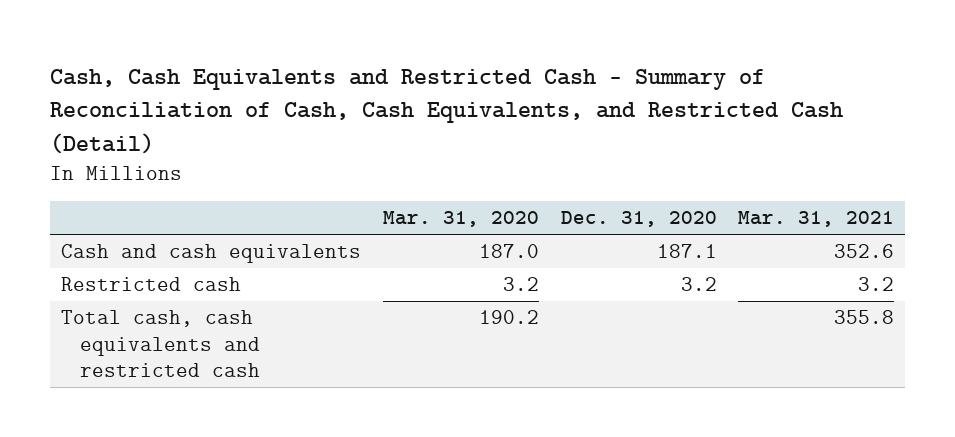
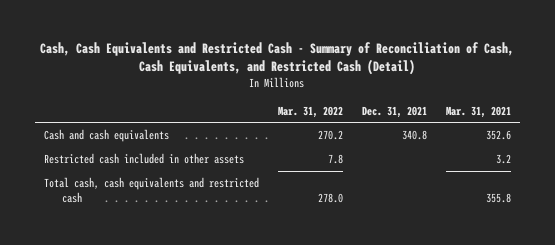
[382,211,539,228] Mar. 31, 2020 -> none
[560,211,717,228] Dec. 31, 2020 -> none
none -> [278,105,344,118] Mar. 31, 2022
none -> [361,105,427,118] Dec. 31, 2021
[61,277,242,292] Restricted cash -> [44,152,245,164] Restricted cash included in other assets

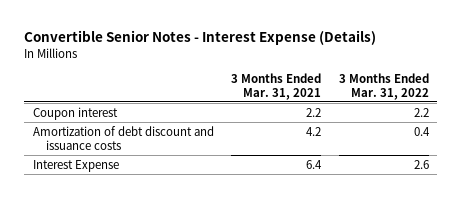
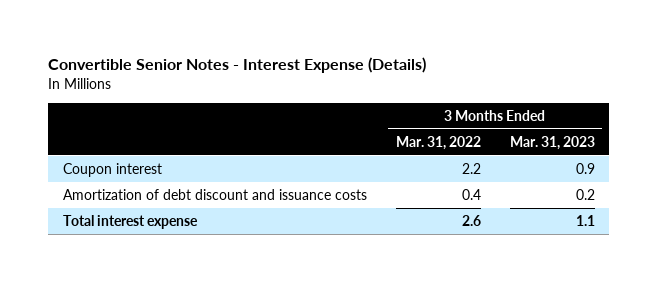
[231,72,322,100] 3 Months Ended Mar. 31, 2021 -> none
none -> [509,135,595,150] Mar. 31, 2023
[32,159,119,172] Interest Expense -> [62,214,198,229] Total interest expense

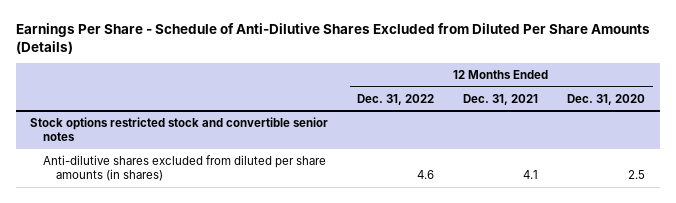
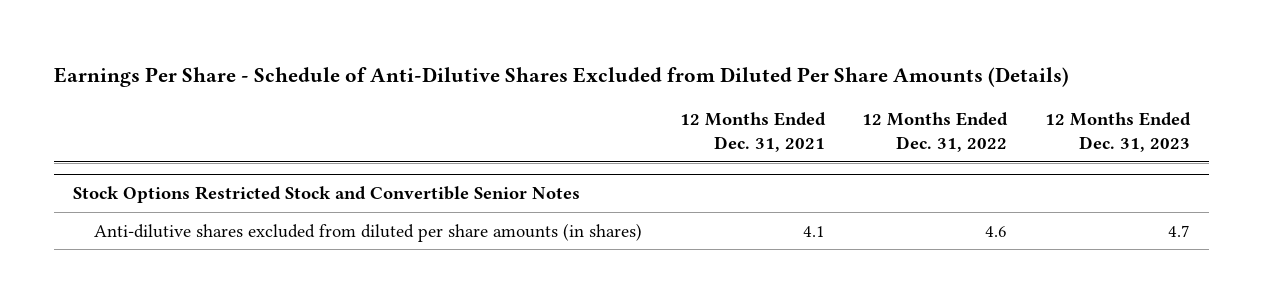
[567,93,646,105] Dec. 31, 2020 -> none
none -> [1044,112,1191,152] 12 Months Ended Dec. 31, 2023
[30,116,329,142] Stock options restricted stock and convertible senior notes -> [72,186,580,204] Stock Options Restricted Stock and Convertible Senior Notes

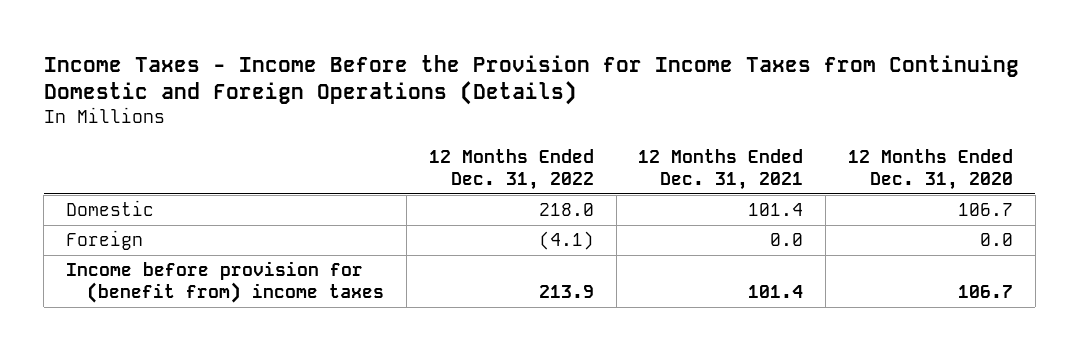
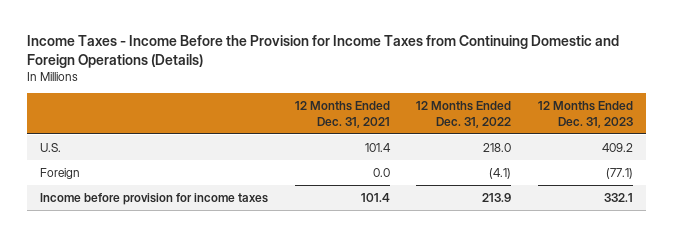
[848,148,1014,190] 12 Months Ended Dec. 31, 2020 -> none
none -> [537,101,633,128] 12 Months Ended Dec. 31, 2023
[66,200,155,217] Domestic -> [40,142,62,152] U.S.
[66,261,385,304] Income before provision for (benefit from) income taxes -> [40,192,269,205] Income before provision for income taxes

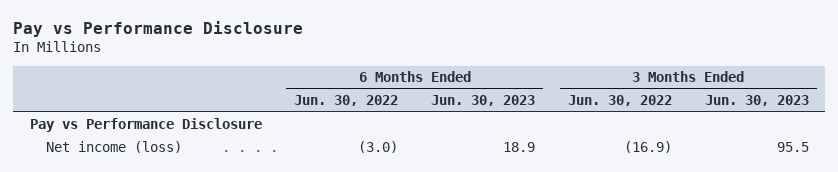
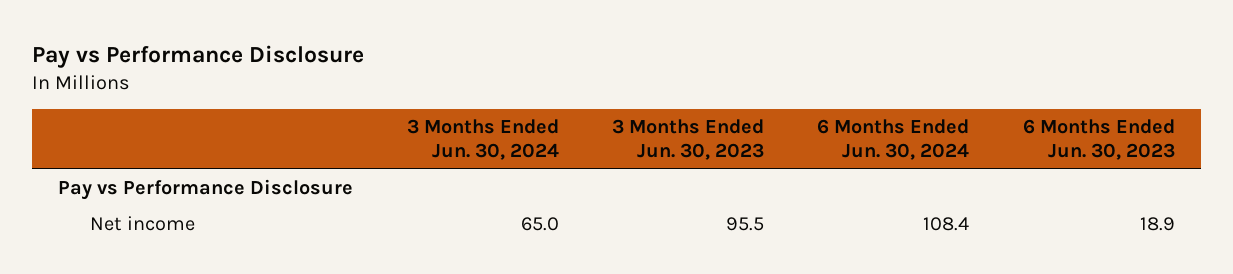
[294,94,399,106] Jun. 30, 2022 -> none
[567,94,672,106] Jun. 30, 2022 -> none
none -> [406,119,559,160] 3 Months Ended Jun. 30, 2024
none -> [817,119,970,160] 6 Months Ended Jun. 30, 2024
[45,141,182,154] Net income (loss) -> [89,216,195,232] Net income

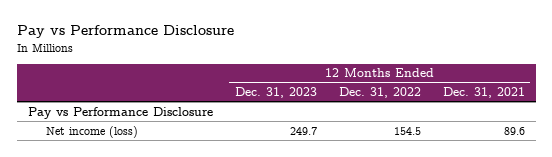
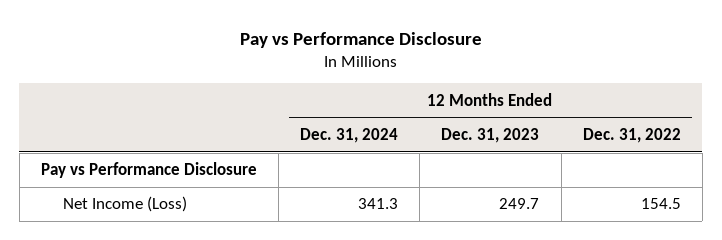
[442,87,525,99] Dec. 31, 2021 -> none
none -> [300,128,399,144] Dec. 31, 2024
[45,125,138,138] Net income (loss) -> [62,196,187,213] Net Income (Loss)

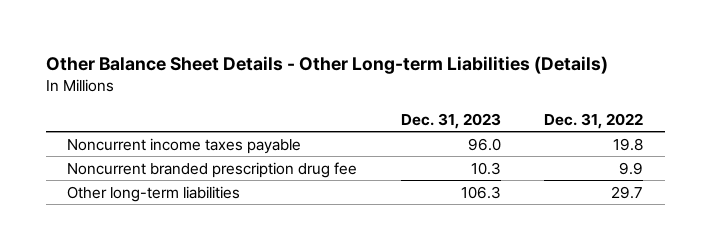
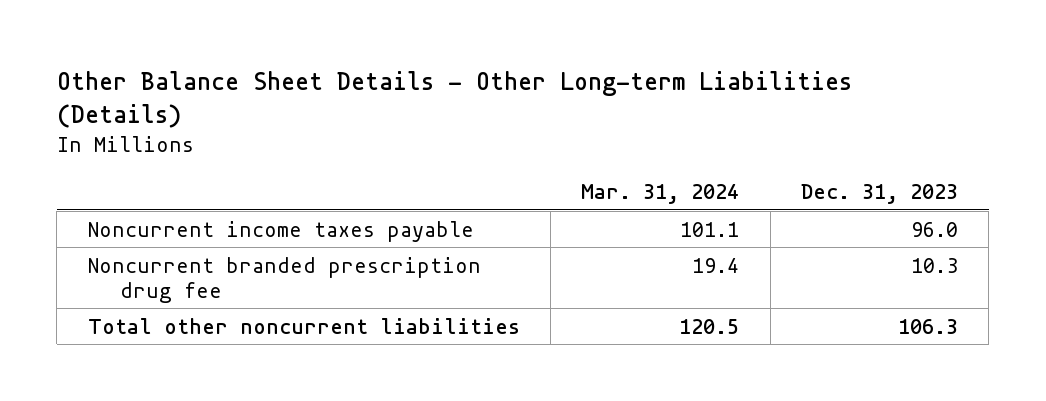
[543,112,643,129] Dec. 31, 2022 -> none
none -> [581,183,740,204] Mar. 31, 2024
[67,185,241,202] Other long-term liabilities -> [87,317,520,334] Total other noncurrent liabilities

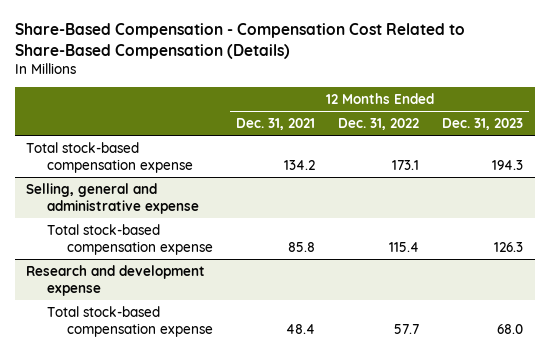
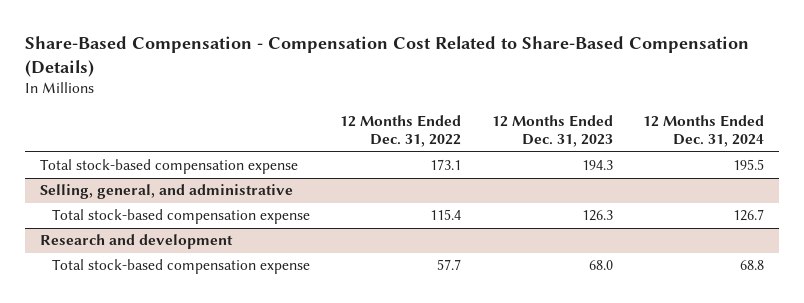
[236,117,316,130] Dec. 31, 2021 -> none
none -> [642,115,764,148] 12 Months Ended Dec. 31, 2024
[26,182,199,214] Selling, general and administrative expense -> [39,184,293,200] Selling, general, and administrative
[26,264,206,296] Research and development expense -> [39,234,233,250] Research and development

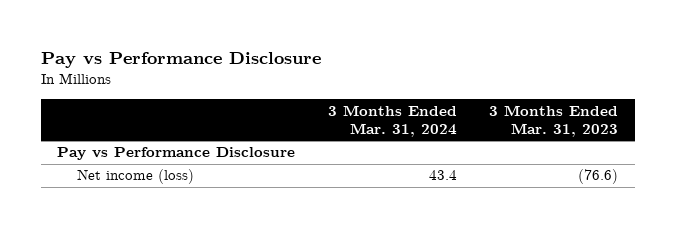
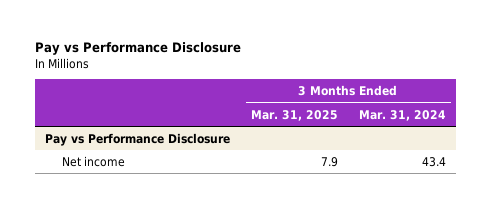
[489,104,619,137] 3 Months Ended Mar. 31, 2023 -> none
none -> [250,109,338,121] Mar. 31, 2025
[76,169,194,185] Net income (loss) -> [61,155,125,167] Net income

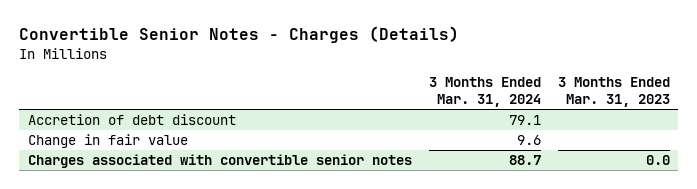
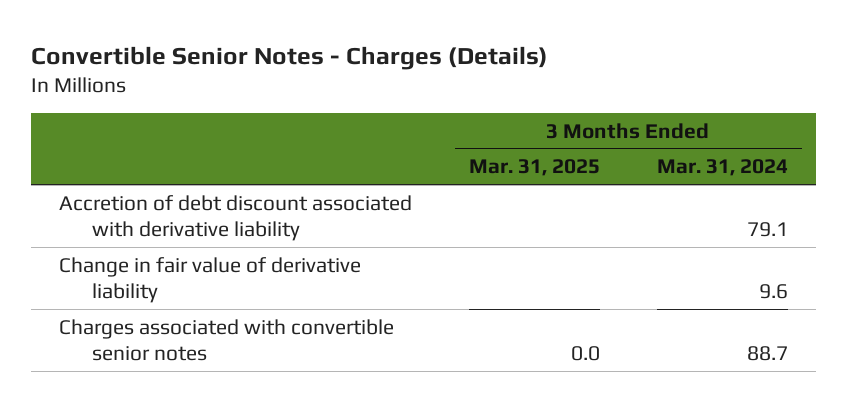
[557,77,670,108] 3 Months Ended Mar. 31, 2023 -> none
none -> [468,159,600,177] Mar. 31, 2025
[27,114,236,126] Accretion of debt discount -> [59,194,413,241] Accretion of debt discount associated with derivative liability
[27,134,188,149] Change in fair value -> [59,256,362,303] Change in fair value of derivative liability

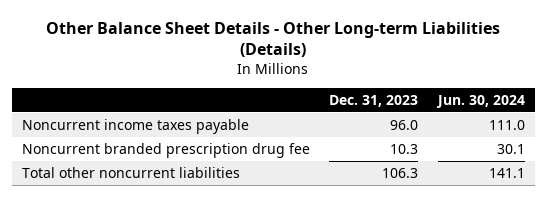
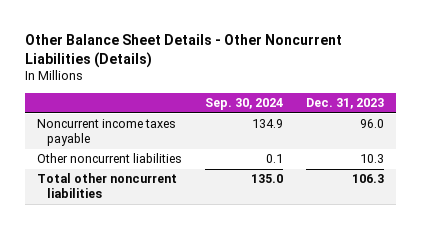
[46,21,501,58] Other Balance Sheet Details - Other Long-term Liabilities (Details) -> [25,33,343,68] Other Balance Sheet Details - Other Noncurrent Liabilities (Details)
[435,94,525,108] Jun. 30, 2024 -> none
none -> [205,98,284,111] Sep. 30, 2024
[21,142,310,158] Noncurrent branded prescription drug fee -> [37,153,183,164] Other noncurrent liabilities

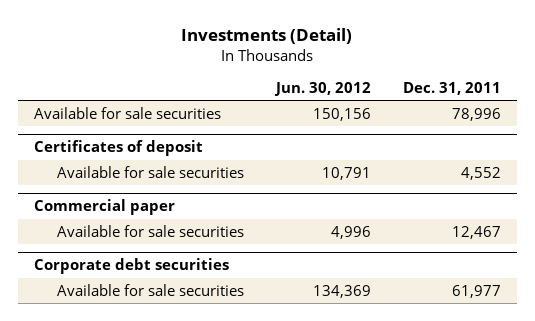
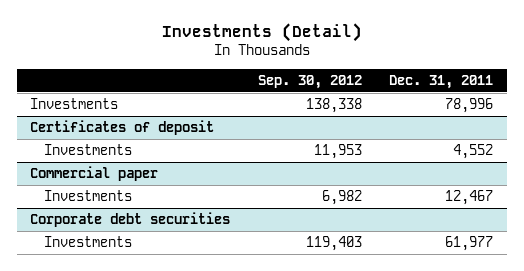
[273,82,371,97] Jun. 30, 2012 -> none
none -> [257,74,362,89] Sep. 30, 2012
[33,106,221,119] Available for sale securities -> [30,98,119,110] Investments
[56,165,244,178] Available for sale securities -> [44,144,133,156] Investments
[56,224,244,237] Available for sale securities -> [44,190,133,202] Investments
[56,283,244,296] Available for sale securities -> [44,236,133,248] Investments

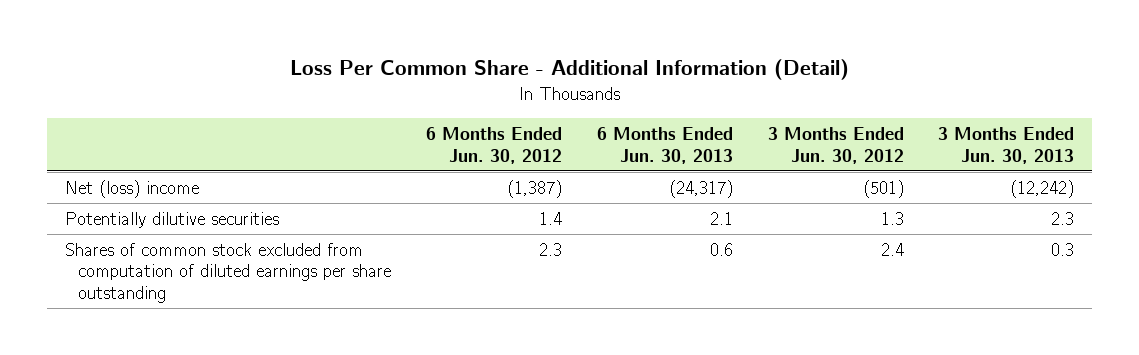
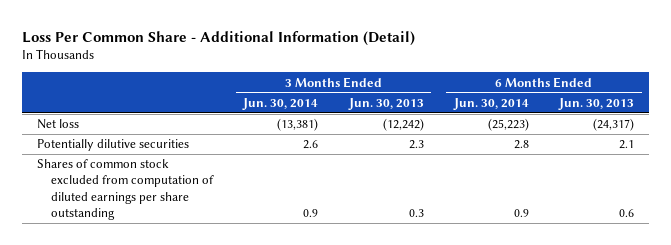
[426,127,563,164] 6 Months Ended Jun. 30, 2012 -> none
[767,127,904,164] 3 Months Ended Jun. 30, 2012 -> none
none -> [242,97,319,110] Jun. 30, 2014
none -> [452,97,529,110] Jun. 30, 2014
[64,179,199,198] Net (loss) income -> [36,119,79,130] Net loss

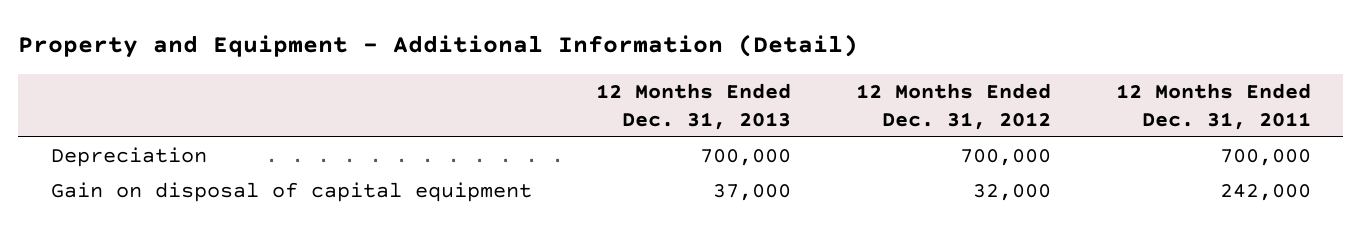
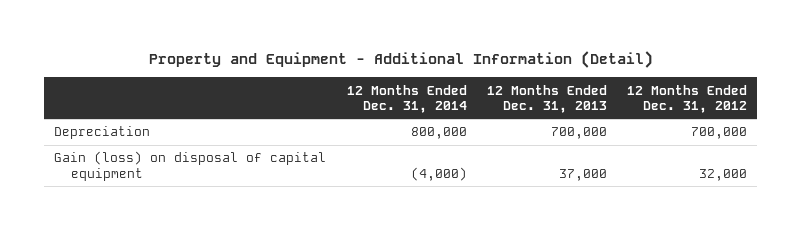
[1115,82,1311,130] 12 Months Ended Dec. 31, 2011 -> none
none -> [346,84,467,114] 12 Months Ended Dec. 31, 2014
[50,181,532,202] Gain on disposal of capital equipment -> [54,151,327,181] Gain (loss) on disposal of capital equipment

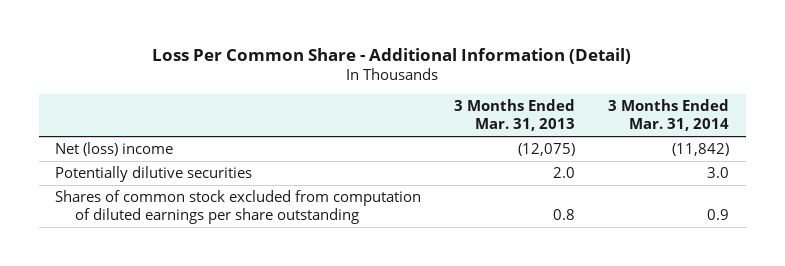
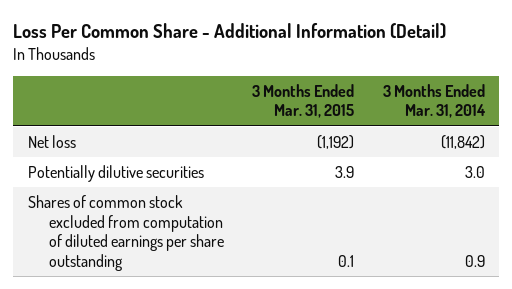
[454,99,576,131] 3 Months Ended Mar. 31, 2013 -> none
none -> [252,83,355,119] 3 Months Ended Mar. 31, 2015
[55,142,174,157] Net (loss) income -> [27,134,76,148] Net loss

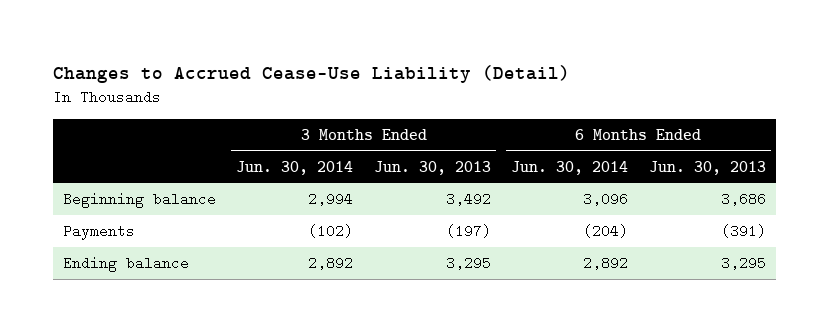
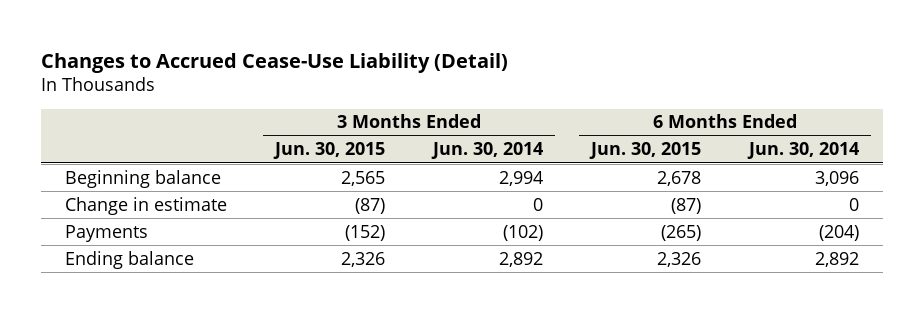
[373,160,491,175] Jun. 30, 2013 -> none
[648,160,766,175] Jun. 30, 2013 -> none
none -> [273,142,386,160] Jun. 30, 2015
none -> [589,142,702,160] Jun. 30, 2015
none -> [65,196,228,215] Change in estimate

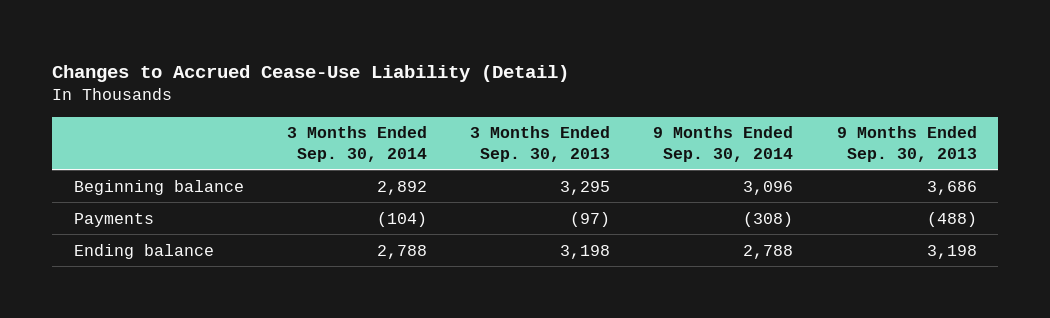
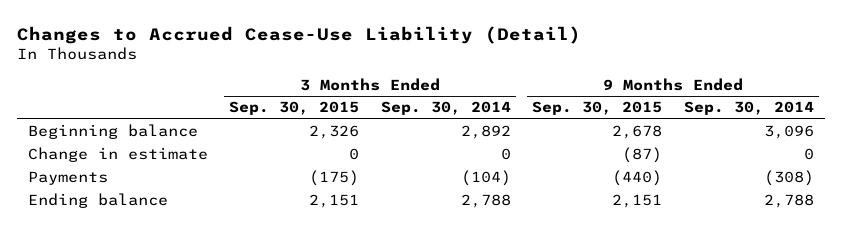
[470,126,611,162] 3 Months Ended Sep. 30, 2013 -> none
[836,126,977,162] 9 Months Ended Sep. 30, 2013 -> none
none -> [229,101,360,116] Sep. 30, 2015
none -> [532,101,663,116] Sep. 30, 2015
none -> [27,147,208,163] Change in estimate

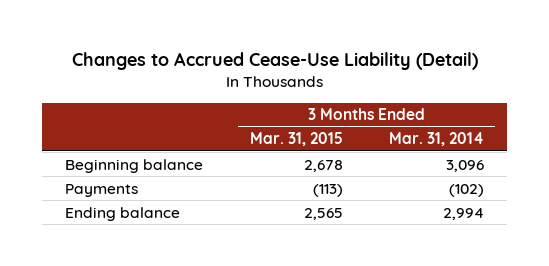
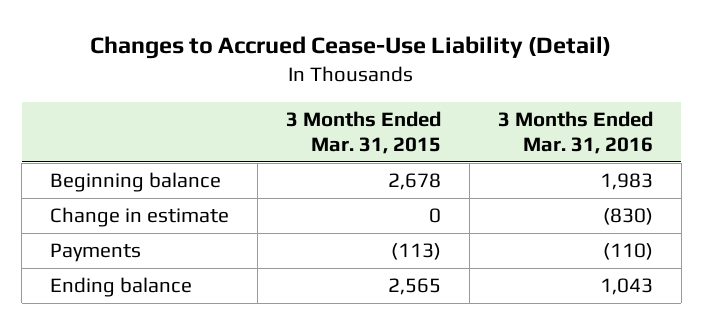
[388,132,484,147] Mar. 31, 2014 -> none
none -> [497,110,653,154] 3 Months Ended Mar. 31, 2016
none -> [50,207,230,228] Change in estimate

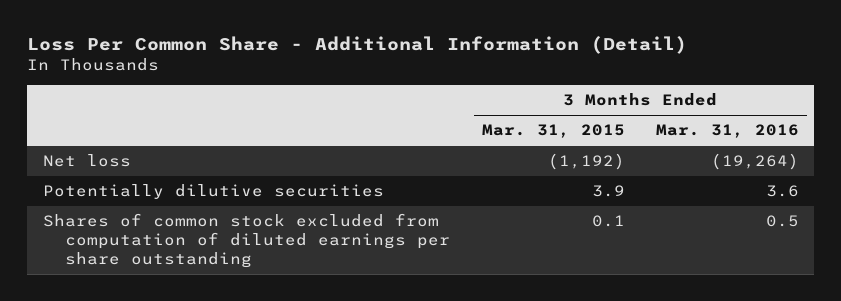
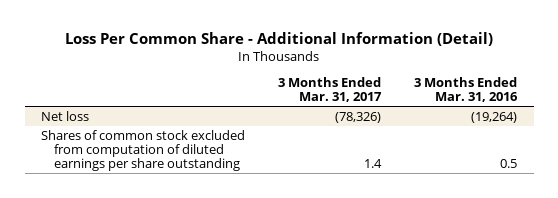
[481,124,625,139] Mar. 31, 2015 -> none
none -> [278,76,383,103] 3 Months Ended Mar. 31, 2017
[42,184,384,200] Potentially dilutive securities -> none

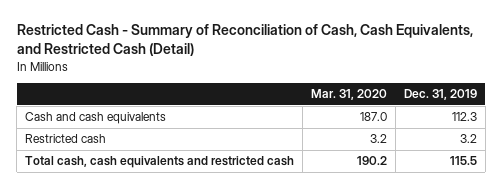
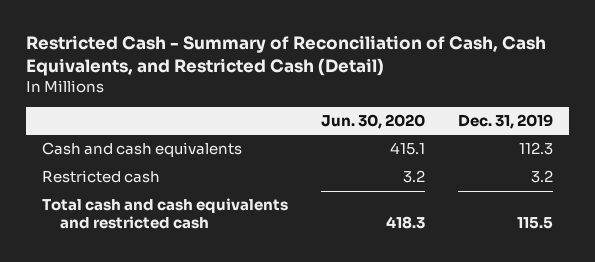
[310,89,387,101] Mar. 31, 2020 -> none
none -> [321,113,426,129] Jun. 30, 2020
[25,156,295,169] Total cash, cash equivalents and restricted cash -> [42,198,289,229] Total cash and cash equivalents and restricted cash

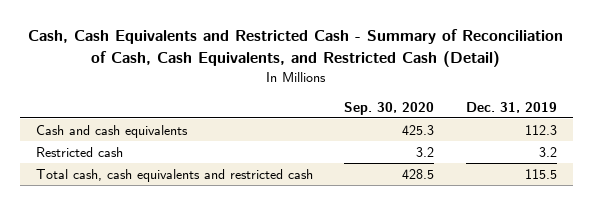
[26,35,547,76] Restricted Cash - Summary of Reconciliation of Cash, Cash Equivalents, and Restricted Cash (Detail) -> [28,29,564,67] Cash, Cash Equivalents and Restricted Cash - Summary of Reconciliation of Cash, Cash Equivalents, and Restricted Cash (Detail)
[321,113,426,129] Jun. 30, 2020 -> none
none -> [344,101,435,115] Sep. 30, 2020
[42,198,289,229] Total cash and cash equivalents and restricted cash -> [35,168,313,182] Total cash, cash equivalents and restricted cash

